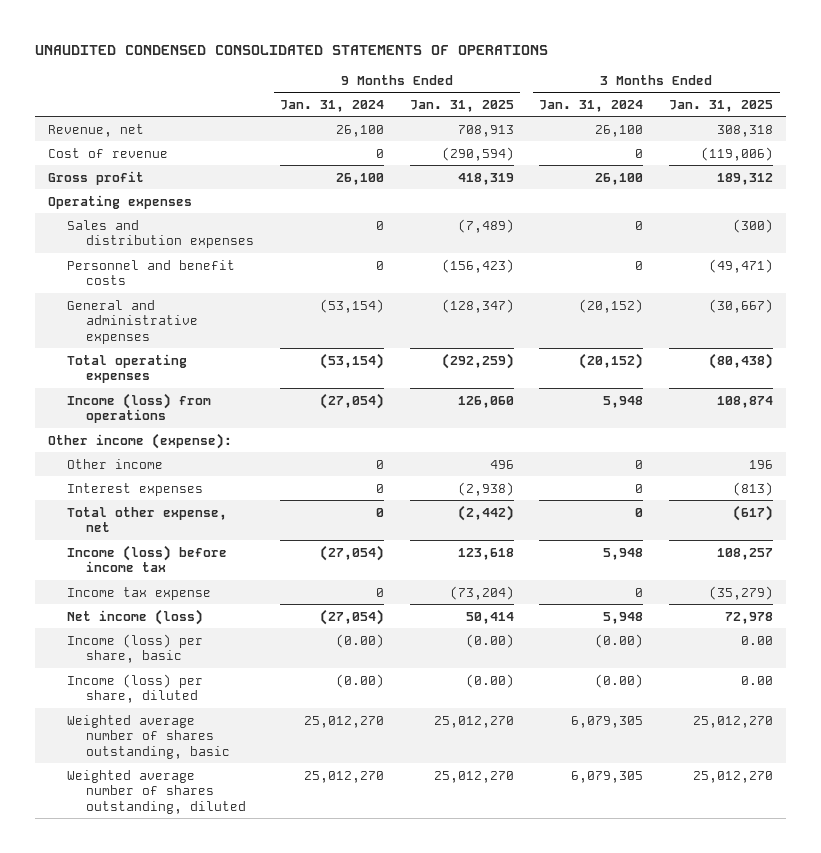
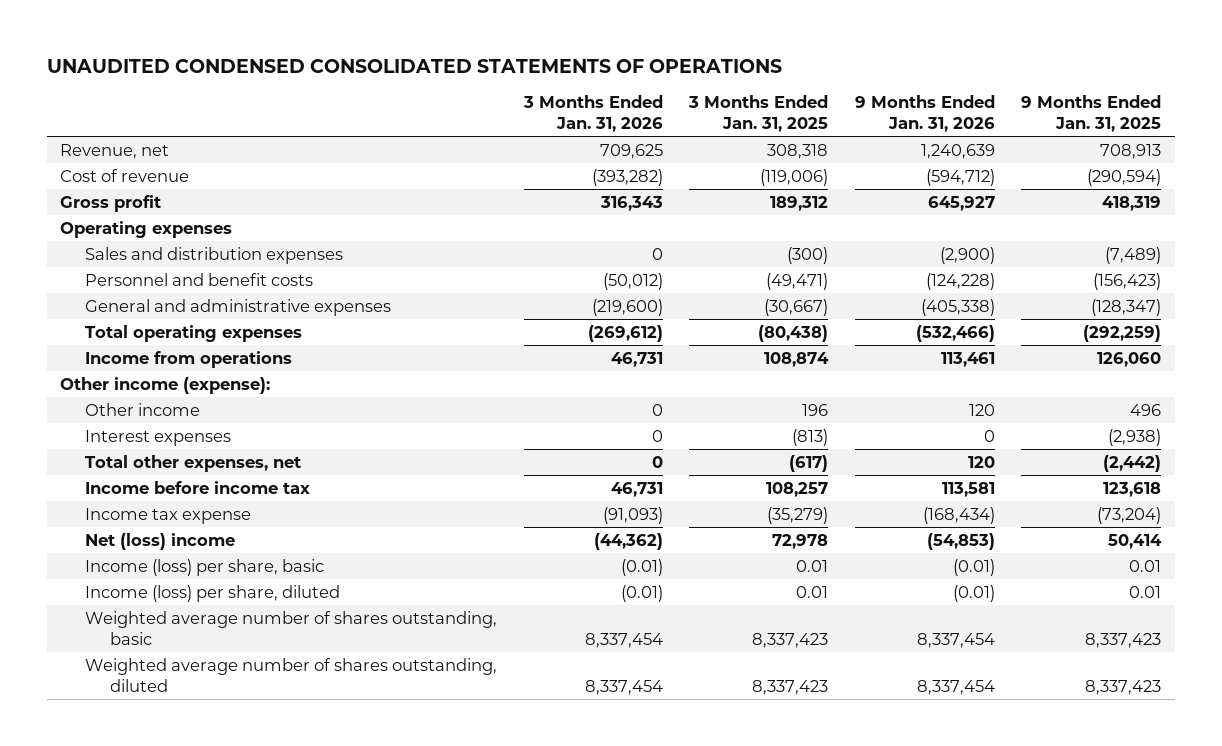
[280,99,385,112] Jan. 31, 2024 -> none
[539,99,644,112] Jan. 31, 2024 -> none
none -> [522,95,663,132] 3 Months Ended Jan. 31, 2026
none -> [854,95,995,132] 9 Months Ended Jan. 31, 2026
[66,392,211,424] Income (loss) from operations -> [84,351,292,369] Income from operations
[66,506,227,533] Total other expense, net -> [84,455,301,473] Total other expenses, net
[66,544,227,573] Income (loss) before income tax -> [84,481,310,495] Income before income tax
[66,608,203,625] Net income (loss) -> [84,533,235,551] Net (loss) income
[465,633,514,648] (0.00) -> [1129,560,1162,573] 0.01
[741,635,774,645] 0.00 -> [796,560,829,573] 0.01
[465,673,514,688] (0.00) -> [1129,586,1162,599] 0.01
[741,675,774,685] 0.00 -> [796,586,829,599] 0.01
[433,715,514,728] 25,012,270 -> [1085,632,1162,648] 8,337,423
[693,715,774,728] 25,012,270 -> [752,632,829,648] 8,337,423
[433,770,514,783] 25,012,270 -> [1085,679,1162,695] 8,337,423
[693,770,774,783] 25,012,270 -> [752,679,829,695] 8,337,423

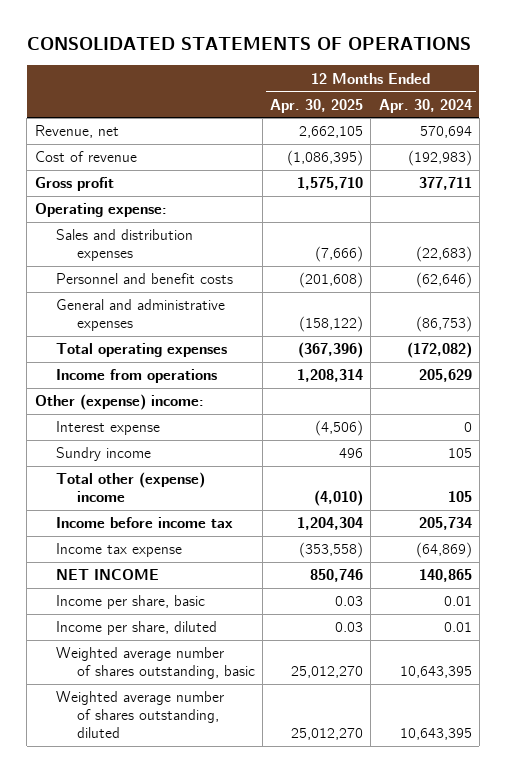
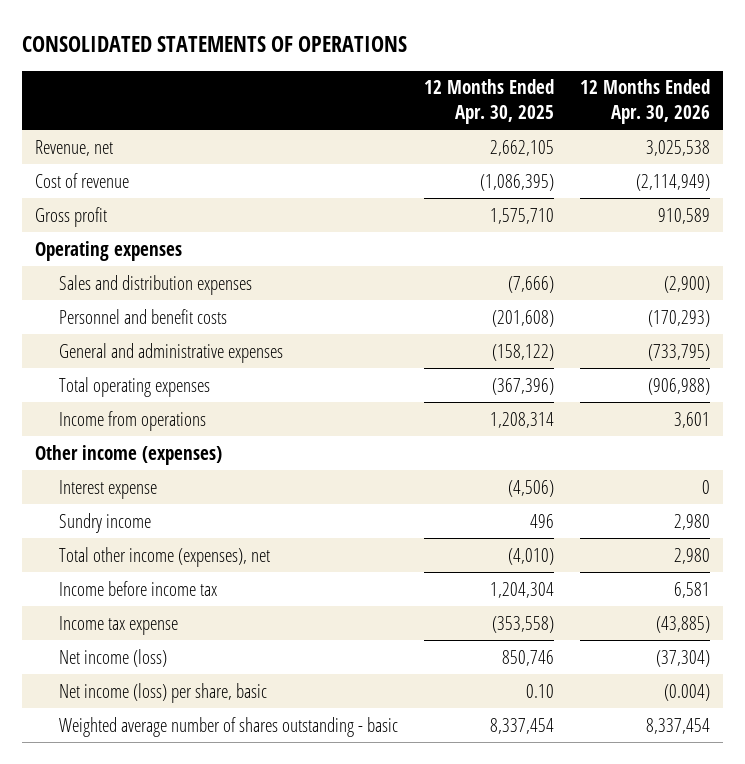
[378,98,472,113] Apr. 30, 2024 -> none
none -> [579,79,710,124] 12 Months Ended Apr. 30, 2026
[34,203,167,218] Operating expense: -> [34,240,182,261] Operating expenses
[34,394,204,411] Other (expense) income: -> [34,444,222,465] Other income (expenses)
[55,472,205,503] Total other (expense) income -> [58,546,270,567] Total other income (expenses), net
[55,621,217,636] Income per share, diluted -> none
[55,691,224,739] Weighted average number of shares outstanding, diluted -> none
[55,569,159,581] NET INCOME -> [58,648,167,667] Net income (loss)
[55,595,205,610] Income per share, basic -> [58,682,267,703] Net income (loss) per share, basic
[335,596,364,607] 0.03 -> [525,683,554,698] 0.10
[55,647,255,680] Weighted average number of shares outstanding, basic -> [58,716,398,737] Weighted average number of shares outstanding - basic
[291,666,364,679] 25,012,270 -> [489,717,554,734] 8,337,454

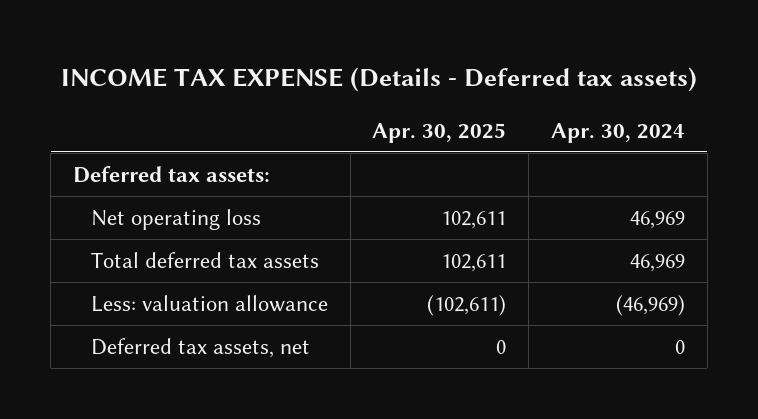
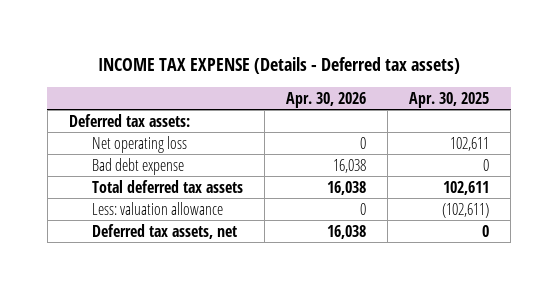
[551,122,686,143] Apr. 30, 2024 -> none
none -> [285,91,366,108] Apr. 30, 2026
none -> [91,157,184,175] Bad debt expense

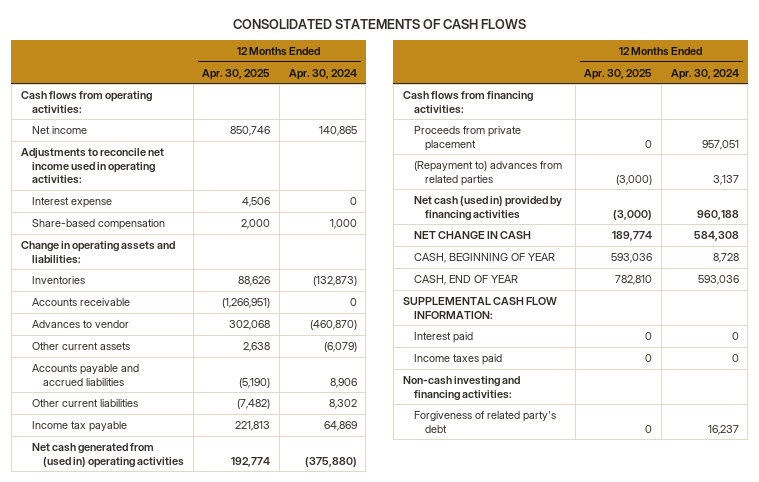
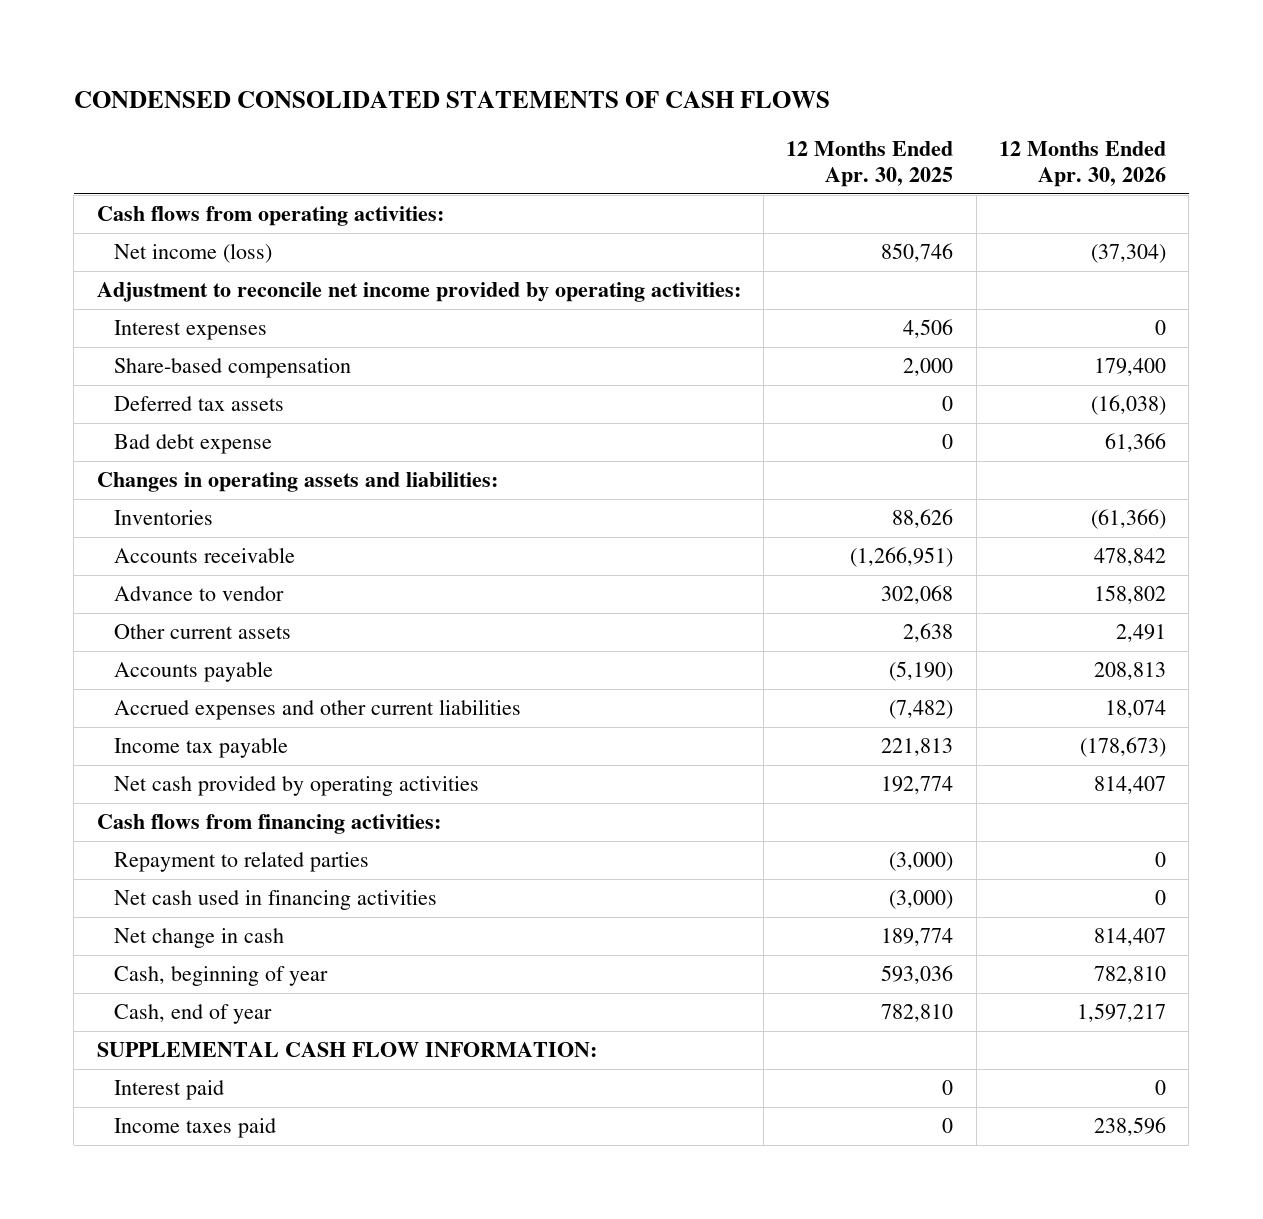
[232,18,526,29] CONSOLIDATED STATEMENTS OF CASH FLOWS -> [73,90,830,108] CONDENSED CONSOLIDATED STATEMENTS OF CASH FLOWS
[288,68,357,80] Apr. 30, 2024 -> none
none -> [999,141,1167,187] 12 Months Ended Apr. 30, 2026
[31,125,87,134] Net income -> [113,243,272,264] Net income (loss)
[20,147,164,185] Adjustments to reconcile net income used in operating activities: -> [96,282,741,303] Adjustment to reconcile net income provided by operating activities:
[31,196,112,208] Interest expense -> [113,320,267,341] Interest expenses
none -> [113,396,284,412] Deferred tax assets
none -> [113,434,272,455] Bad debt expense
[20,240,175,264] Change in operating assets and liabilities: -> [96,472,498,493] Changes in operating assets and liabilities:
[31,319,129,328] Advances to vendor -> [113,586,284,602] Advance to vendor
[31,363,139,386] Accounts payable and accrued liabilities -> [113,661,273,683] Accounts payable
[31,398,138,407] Other current liabilities -> [113,699,521,721] Accrued expenses and other current liabilities
[31,442,185,468] Net cash generated from (used in) operating activities -> [113,776,479,797] Net cash provided by operating activities
[413,125,521,151] Proceeds from private placement -> none
[413,160,562,186] (Repayment to) advances from related parties -> [113,851,369,873] Repayment to related parties
[413,195,562,221] Net cash (used in) provided by financing activities -> [113,890,437,911] Net cash used in financing activities
[413,230,531,239] NET CHANGE IN CASH -> [113,928,284,949] Net change in cash
[413,252,555,263] CASH, BEGINNING OF YEAR -> [113,966,328,987] Cash, beginning of year
[413,274,518,285] CASH, END OF YEAR -> [113,1004,272,1025] Cash, end of year
[402,375,520,401] Non-cash investing and financing activities: -> none
[413,410,556,433] Forgiveness of related party's debt -> none

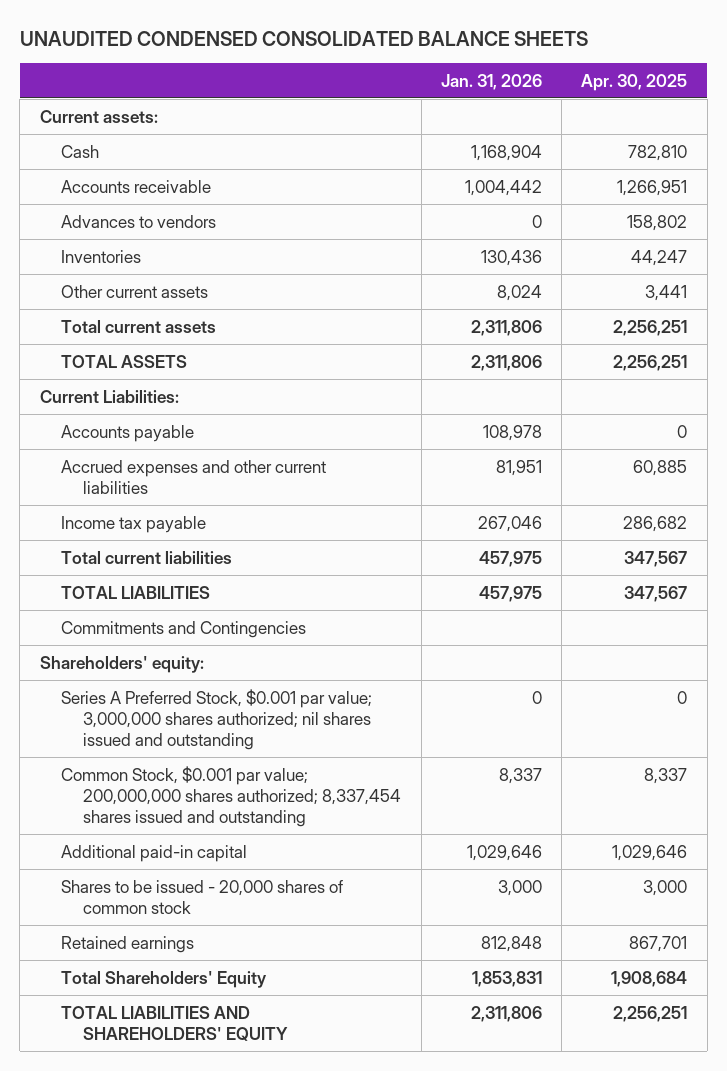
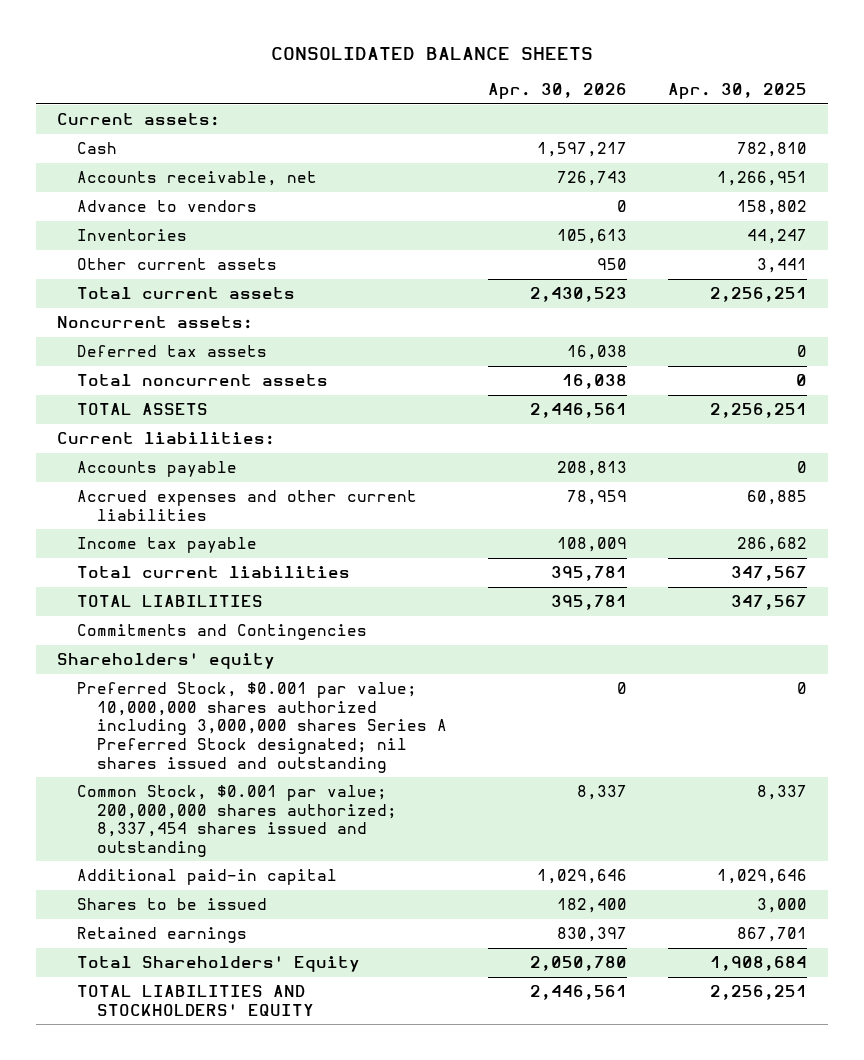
[19,31,588,47] UNAUDITED CONDENSED CONSOLIDATED BALANCE SHEETS -> [270,46,593,60] CONSOLIDATED BALANCE SHEETS
[440,73,542,90] Jan. 31, 2026 -> none
none -> [488,83,628,100] Apr. 30, 2026
[61,179,212,193] Accounts receivable -> [76,171,317,187] Accounts receivable, net
[61,214,217,228] Advances to vendors -> [76,200,257,213] Advance to vendors
none -> [56,316,253,330] Noncurrent assets:
none -> [76,345,267,358] Deferred tax assets
none -> [76,374,328,387] Total noncurrent assets
[39,389,179,403] Current Liabilities: -> [56,432,275,446] Current liabilities:
[39,655,204,673] Shareholders' equity: -> [56,653,275,670] Shareholders' equity
[61,688,373,750] Series A Preferred Stock, $0.001 par value; 3,000,000 shares authorized; nil shares issued and outstanding -> [76,682,447,773] Preferred Stock, $0.001 par value; 10,000,000 shares authorized including 3,000,000 shares Series A Preferred Stock designated; nil shares issued and outstanding
[61,879,344,914] Shares to be issued - 20,000 shares of common stock -> [76,898,267,911] Shares to be issued
[61,1005,289,1041] TOTAL LIABILITIES AND SHAREHOLDERS' EQUITY -> [76,985,314,1016] TOTAL LIABILITIES AND STOCKHOLDERS' EQUITY

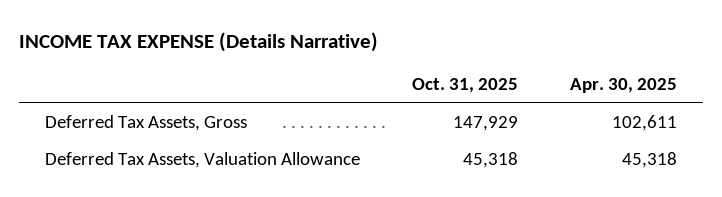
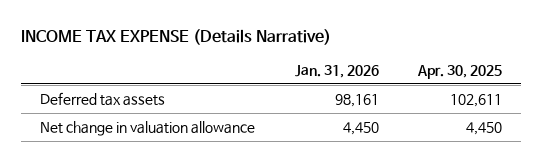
[412,78,519,94] Oct. 31, 2025 -> none
none -> [294,65,379,79] Jan. 31, 2026
[45,115,248,132] Deferred Tax Assets, Gross -> [40,91,166,106] Deferred tax assets
[45,152,361,169] Deferred Tax Assets, Valuation Allowance -> [40,120,256,136] Net change in valuation allowance
[621,152,677,169] 45,318 -> [465,121,502,135] 4,450

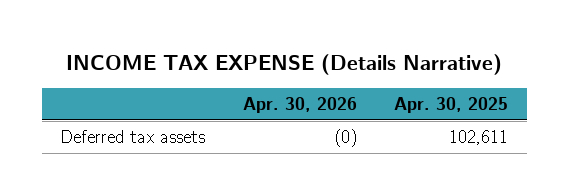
[294,65,379,79] Jan. 31, 2026 -> none
none -> [242,96,357,113] Apr. 30, 2026
[40,120,256,136] Net change in valuation allowance -> none

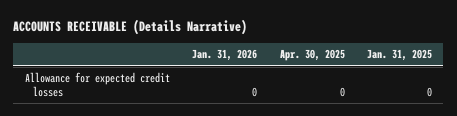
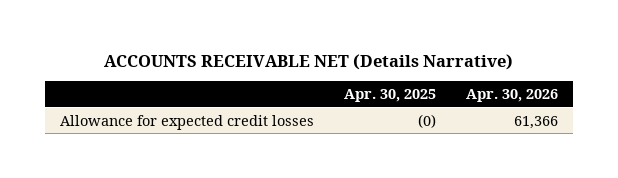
[13,19,248,36] ACCOUNTS RECEIVABLE (Details Narrative) -> [103,54,513,71] ACCOUNTS RECEIVABLE NET (Details Narrative)
[192,49,258,62] Jan. 31, 2026 -> none
[367,49,433,62] Jan. 31, 2025 -> none
none -> [465,89,558,103] Apr. 30, 2026
[339,86,345,97] 0 -> [417,113,436,128] (0)

